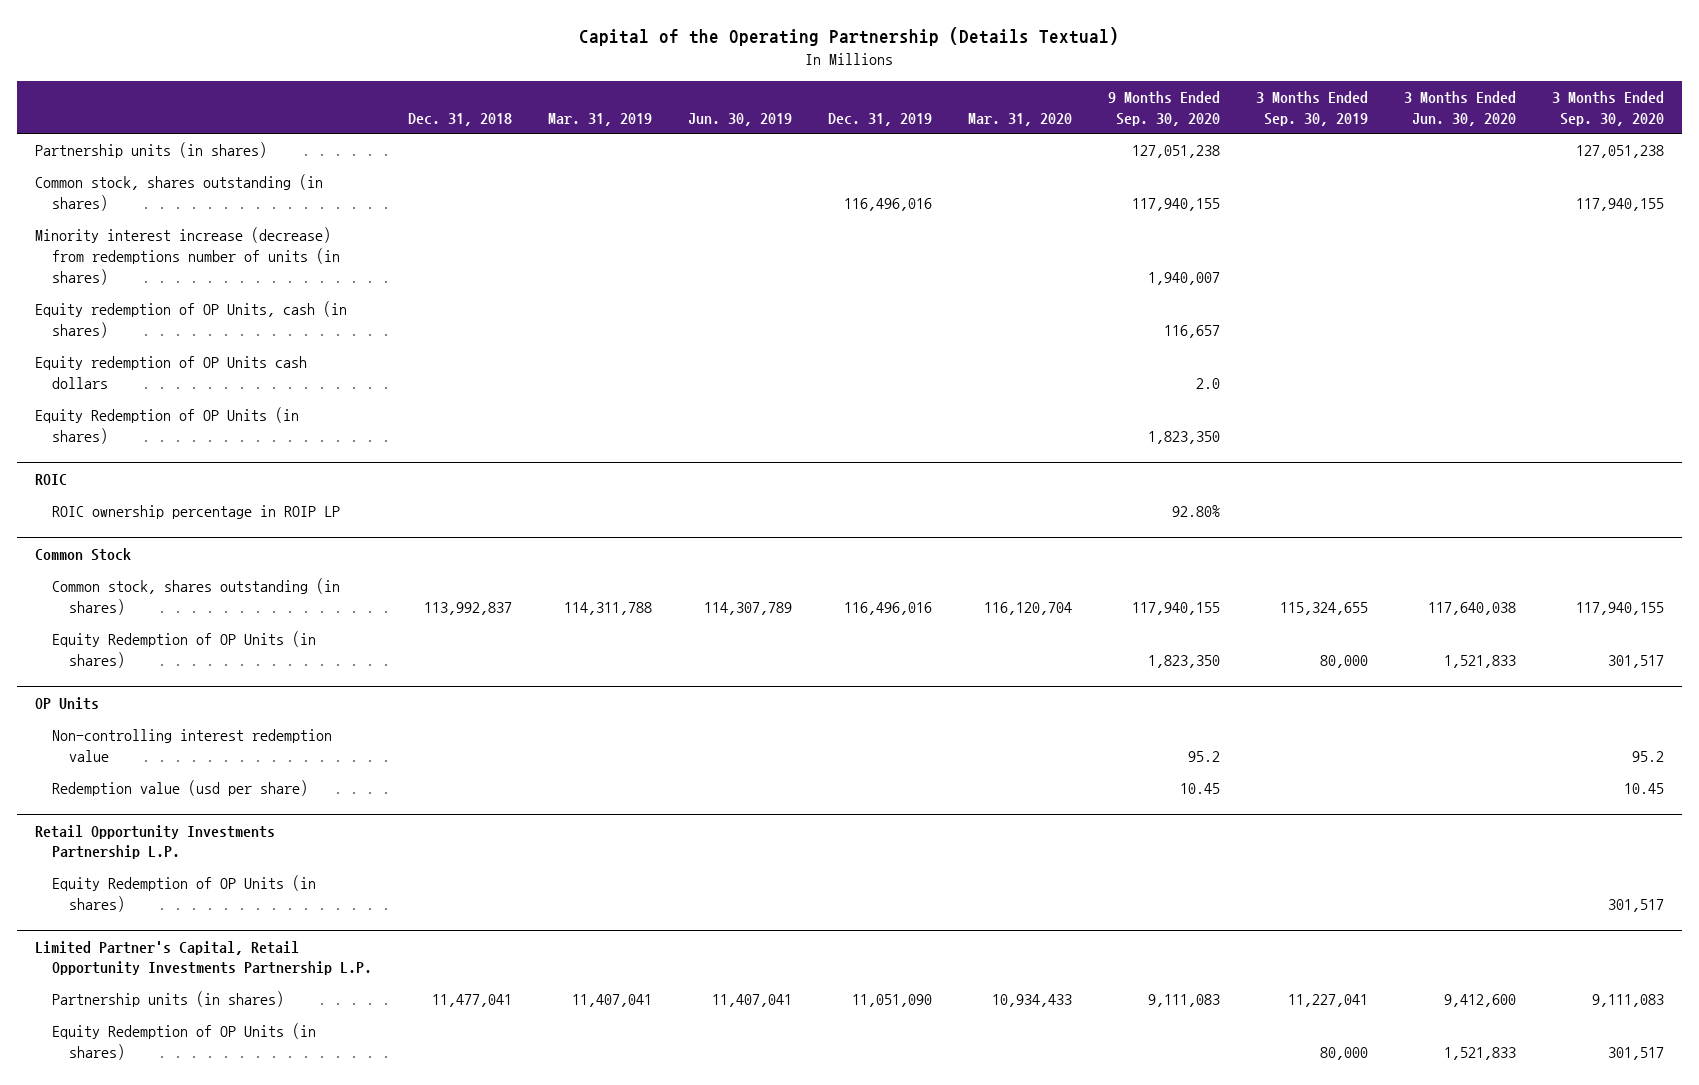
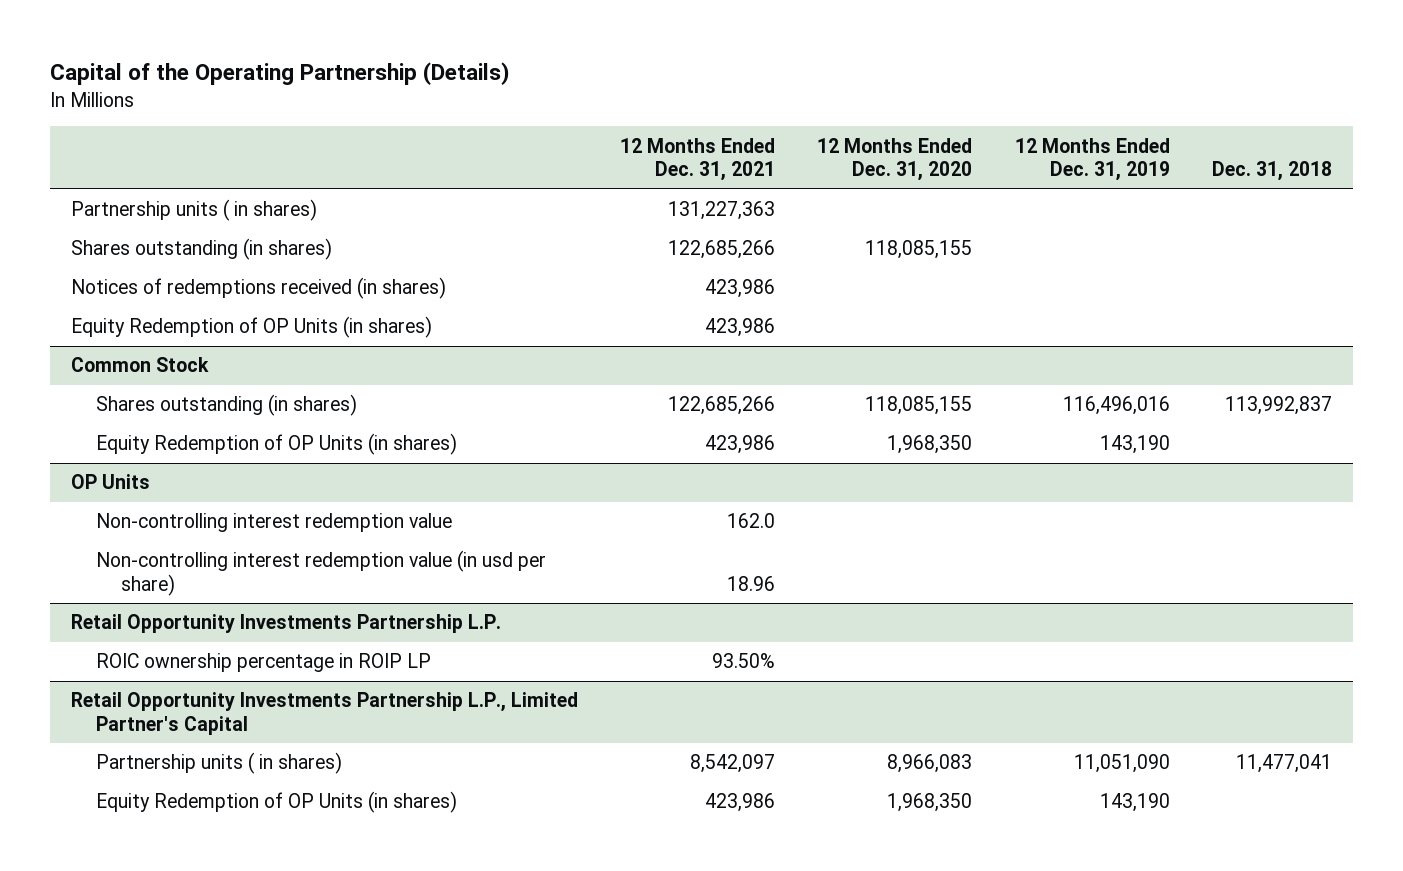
[579,27,1120,47] Capital of the Operating Partnership (Details Textual) -> [49,62,509,86] Capital of the Operating Partnership (Details)
[548,112,653,126] Mar. 31, 2019 -> none
[688,112,793,126] Jun. 30, 2019 -> none
[828,112,933,126] Dec. 31, 2019 -> none
[967,112,1072,126] Mar. 31, 2020 -> none
[1107,90,1220,126] 9 Months Ended Sep. 30, 2020 -> none
[1255,90,1368,126] 3 Months Ended Sep. 30, 2019 -> none
[1403,90,1516,126] 3 Months Ended Jun. 30, 2020 -> none
[1551,90,1664,126] 3 Months Ended Sep. 30, 2020 -> none
none -> [620,137,776,182] 12 Months Ended Dec. 31, 2021
none -> [817,137,973,182] 12 Months Ended Dec. 31, 2020
none -> [1014,137,1170,182] 12 Months Ended Dec. 31, 2019
[35,301,348,339] Equity redemption of OP Units, cash (in shares) -> none
[35,356,308,390] Equity redemption of OP Units cash dollars -> none
[35,142,268,159] Partnership units (in shares) -> [70,199,317,222] Partnership units ( in shares)
[35,174,324,212] Common stock, shares outstanding (in shares) -> [70,238,332,261] Shares outstanding (in shares)
[35,227,341,285] Minority interest increase (decrease) from redemptions number of units (in shares) -> [70,277,446,300] Notices of redemptions received (in shares)
[35,473,68,485] ROIC -> none
[52,505,341,520] ROIC ownership percentage in ROIP LP -> none
[52,578,341,616] Common stock, shares outstanding (in shares) -> [95,394,357,417] Shares outstanding (in shares)
[52,780,309,797] Redemption value (usd per share) -> [95,550,546,596] Non-controlling interest redemption value (in usd per share)
[52,875,317,913] Equity Redemption of OP Units (in shares) -> none
none -> [95,653,431,673] ROIC ownership percentage in ROIP LP
[35,940,373,976] Limited Partner's Capital, Retail Opportunity Investments Partnership L.P. -> [70,692,578,735] Retail Opportunity Investments Partnership L.P., Limited Partner's Capital
[52,991,285,1008] Partnership units (in shares) -> [95,752,342,775] Partnership units ( in shares)

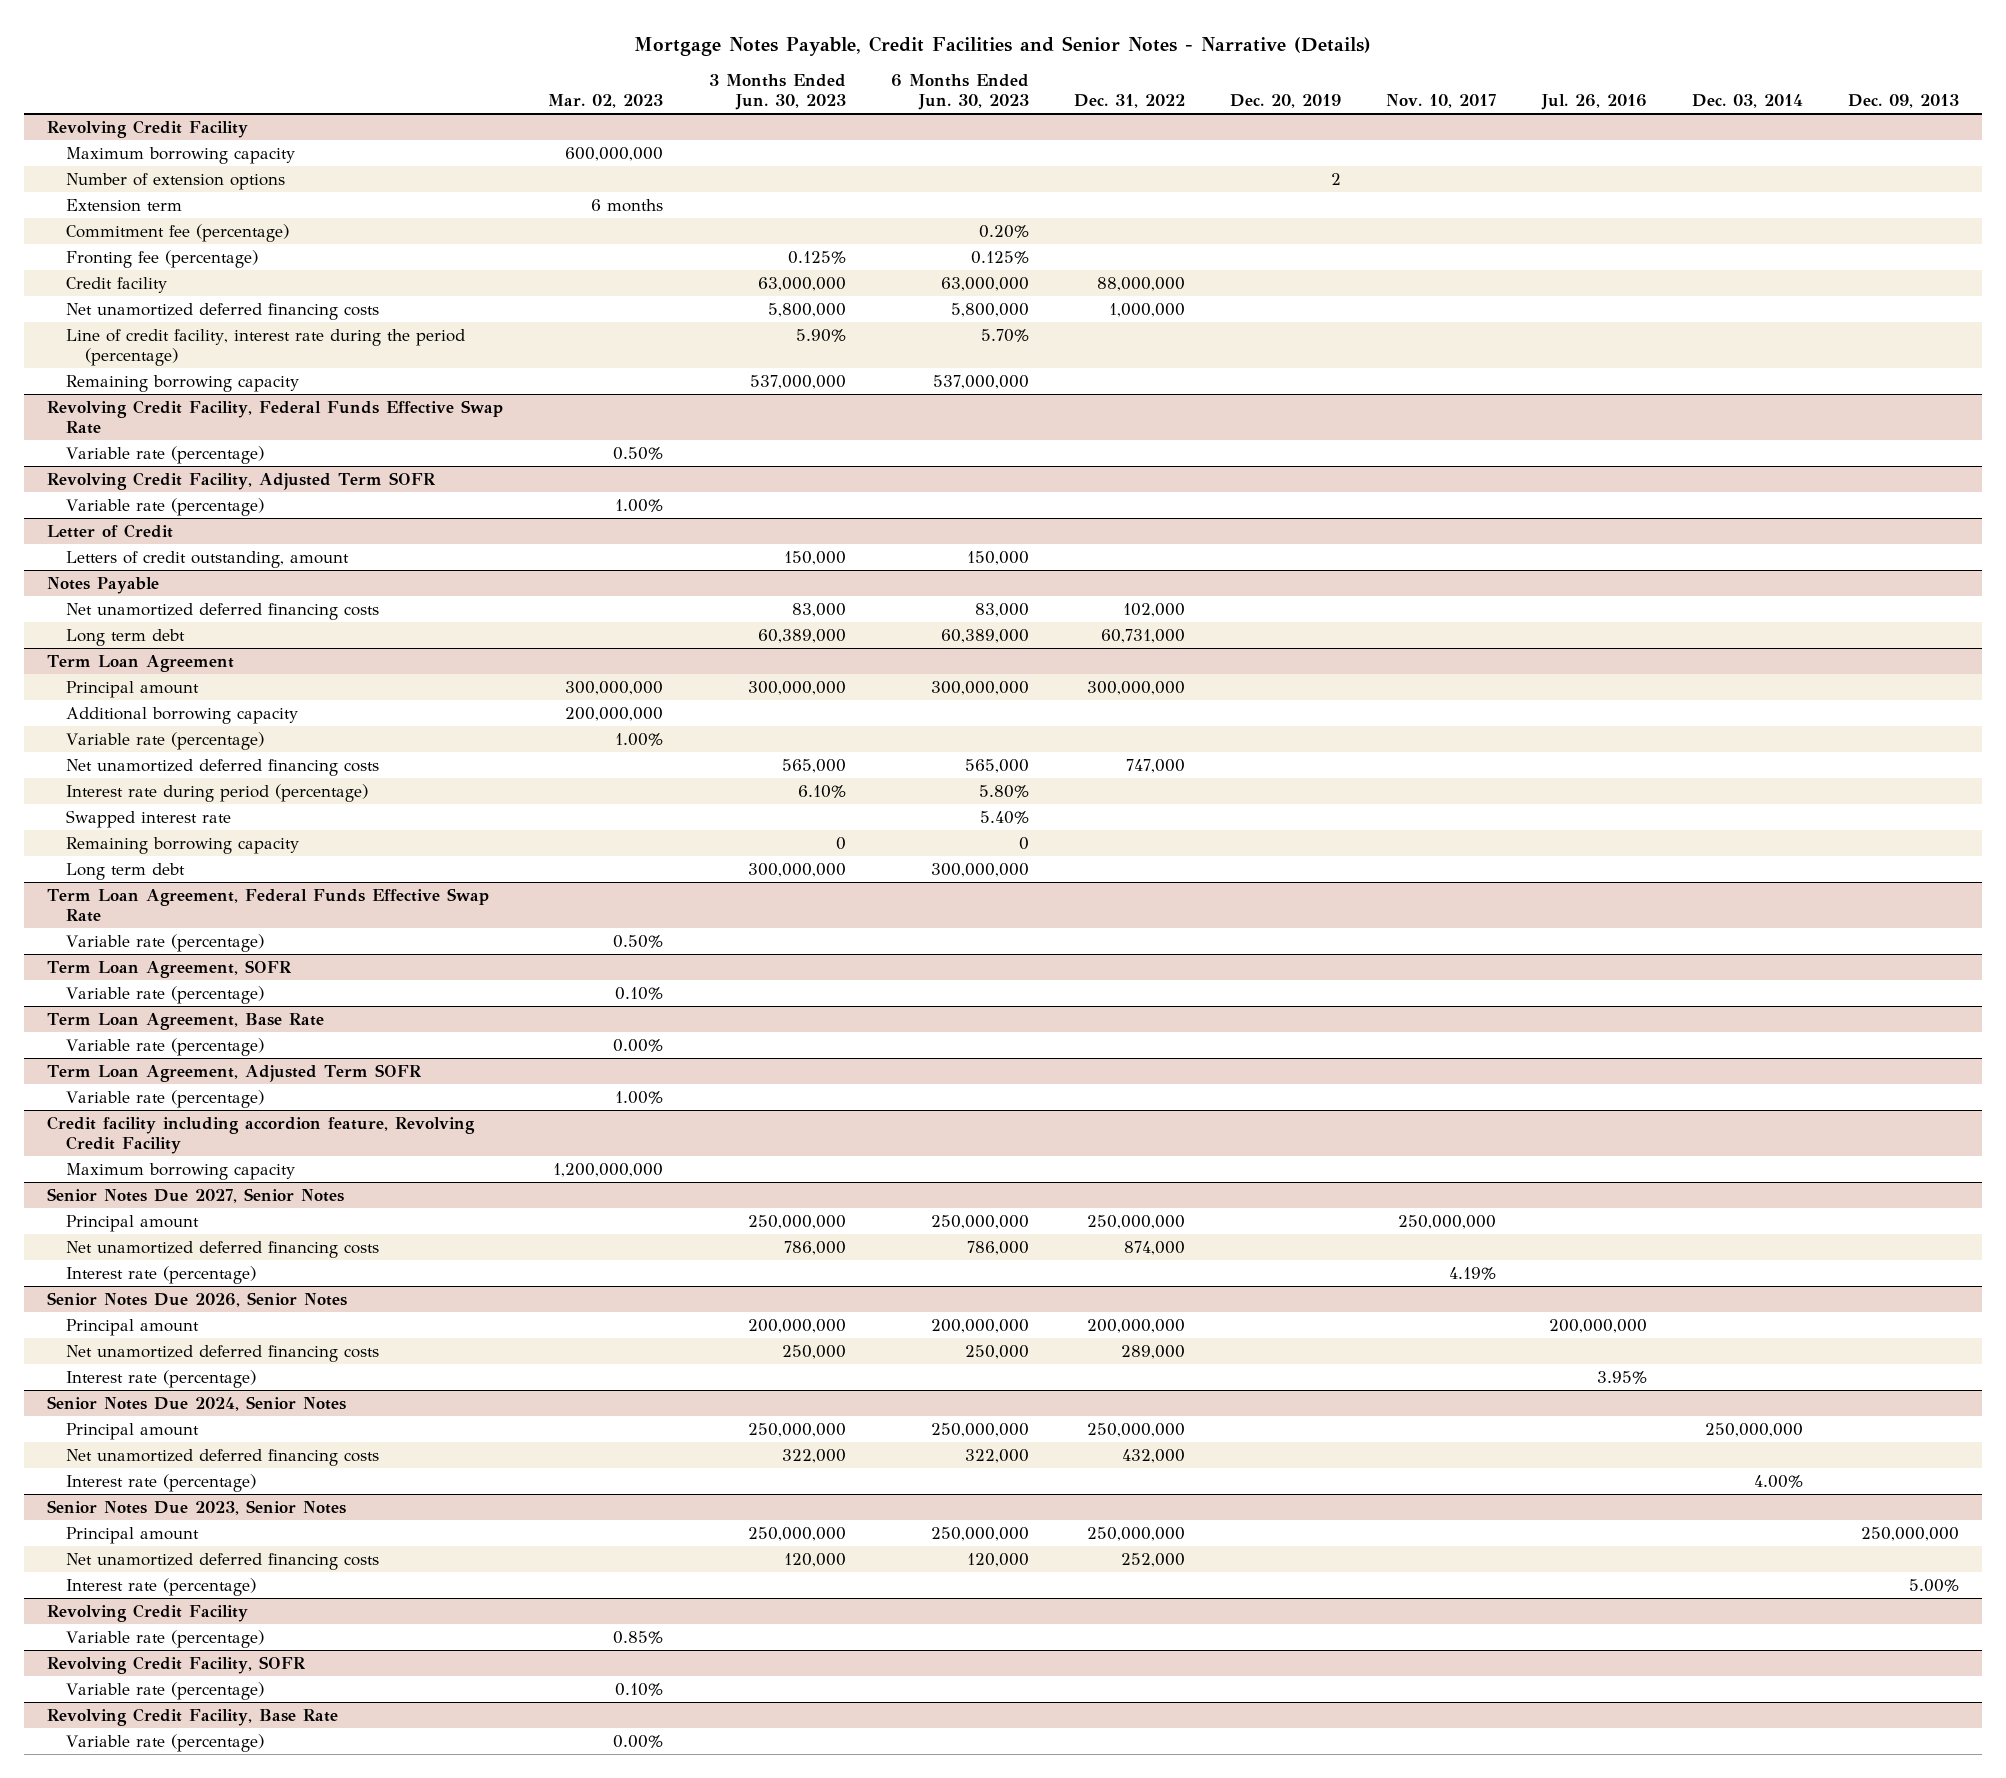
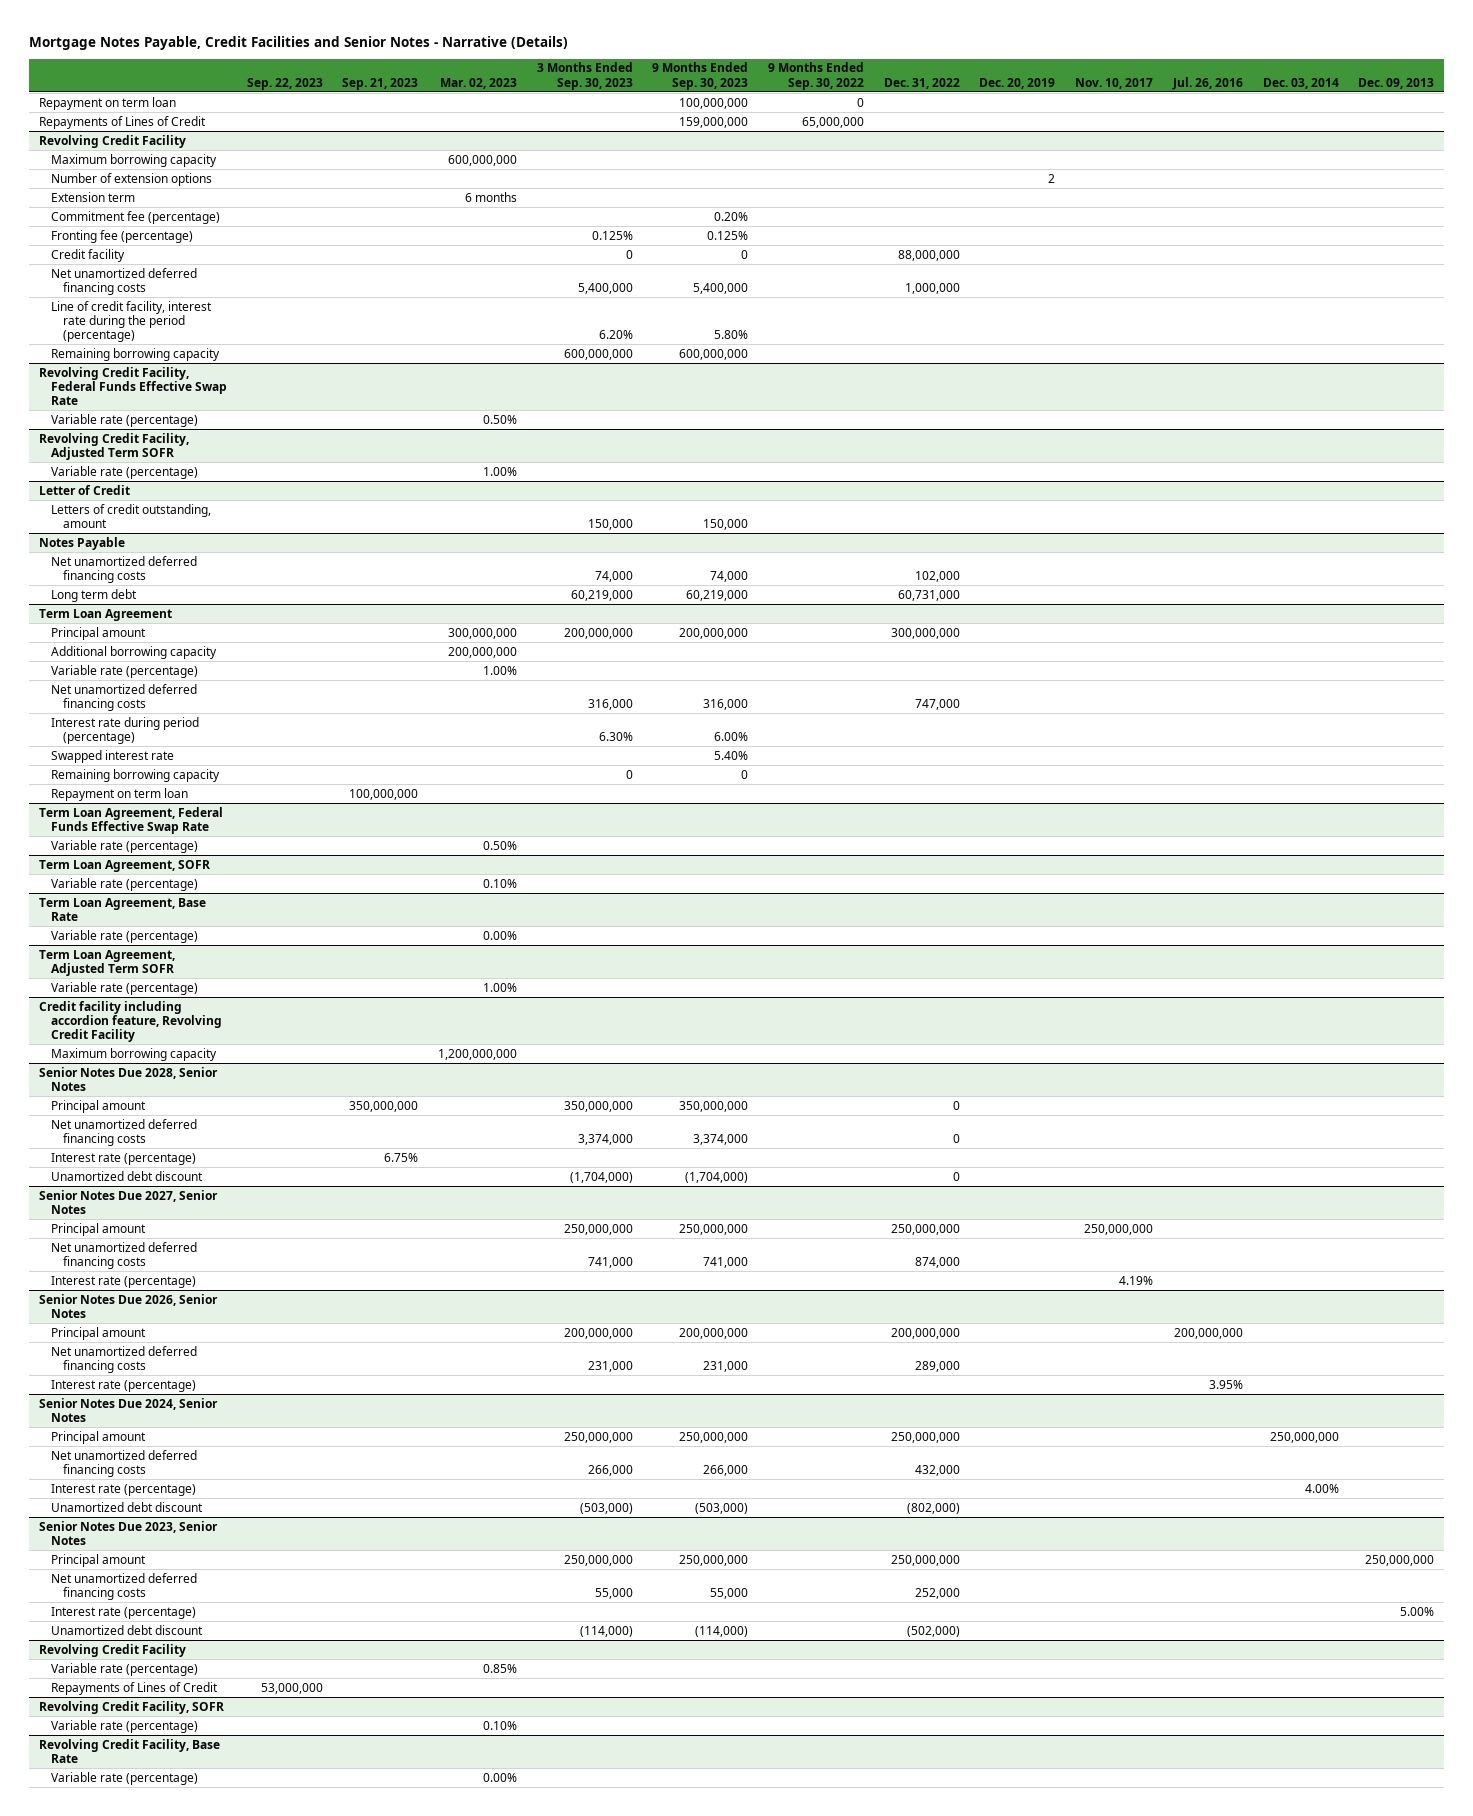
[708,74,846,111] 3 Months Ended Jun. 30, 2023 -> none
[890,74,1029,111] 6 Months Ended Jun. 30, 2023 -> none
none -> [246,77,323,90] Sep. 22, 2023
none -> [342,77,419,90] Sep. 21, 2023
none -> [536,62,633,90] 3 Months Ended Sep. 30, 2023
none -> [652,62,749,90] 9 Months Ended Sep. 30, 2023
none -> [768,62,865,90] 9 Months Ended Sep. 30, 2022
none -> [38,96,176,110] Repayment on term loan
none -> [38,115,206,129] Repayments of Lines of Credit
[66,862,186,880] Long term debt -> none
none -> [50,787,188,801] Repayment on term loan
none -> [38,1066,218,1091] Senior Notes Due 2028, Senior Notes
none -> [50,1099,146,1113] Principal amount
none -> [50,1118,197,1146] Net unamortized deferred financing costs
none -> [50,1152,196,1165] Interest rate (percentage)
none -> [50,1170,203,1181] Unamortized debt discount
none -> [50,1501,203,1512] Unamortized debt discount
none -> [50,1624,203,1635] Unamortized debt discount
none -> [50,1681,218,1695] Repayments of Lines of Credit

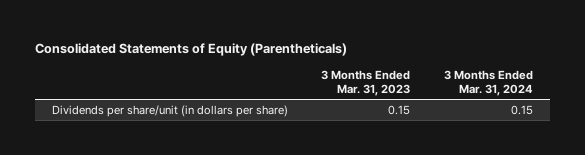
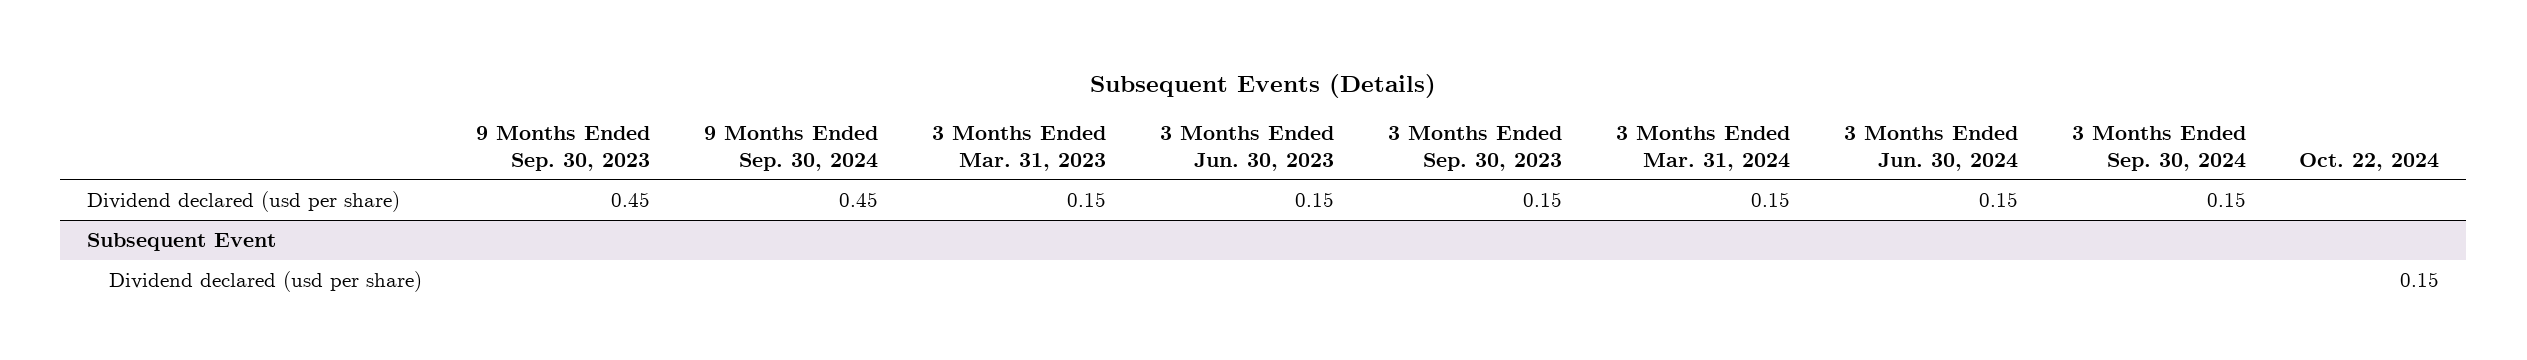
[35,43,348,57] Consolidated Statements of Equity (Parentheticals) -> [1090,74,1437,99] Subsequent Events (Details)
none -> [476,125,651,171] 9 Months Ended Sep. 30, 2023
none -> [703,125,878,171] 9 Months Ended Sep. 30, 2024
none -> [1159,125,1334,171] 3 Months Ended Jun. 30, 2023
none -> [1387,125,1562,171] 3 Months Ended Sep. 30, 2023
none -> [1843,125,2018,171] 3 Months Ended Jun. 30, 2024
none -> [2071,125,2246,171] 3 Months Ended Sep. 30, 2024
none -> [2299,152,2440,171] Oct. 22, 2024
[51,105,288,118] Dividends per share/unit (in dollars per share) -> [87,191,401,213] Dividend declared (usd per share)
none -> [87,233,277,252] Subsequent Event
none -> [109,271,423,293] Dividend declared (usd per share)

